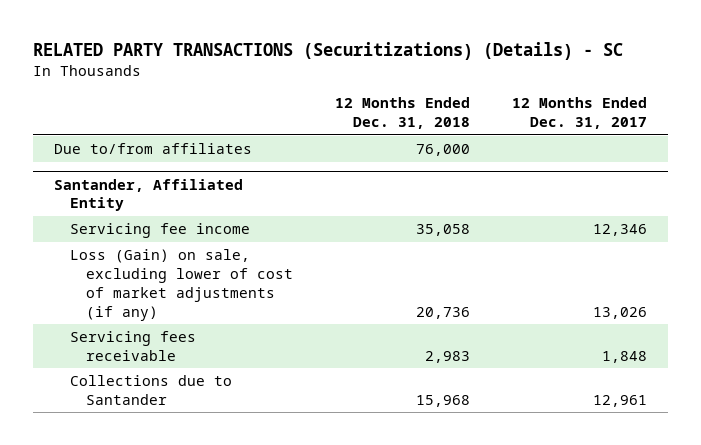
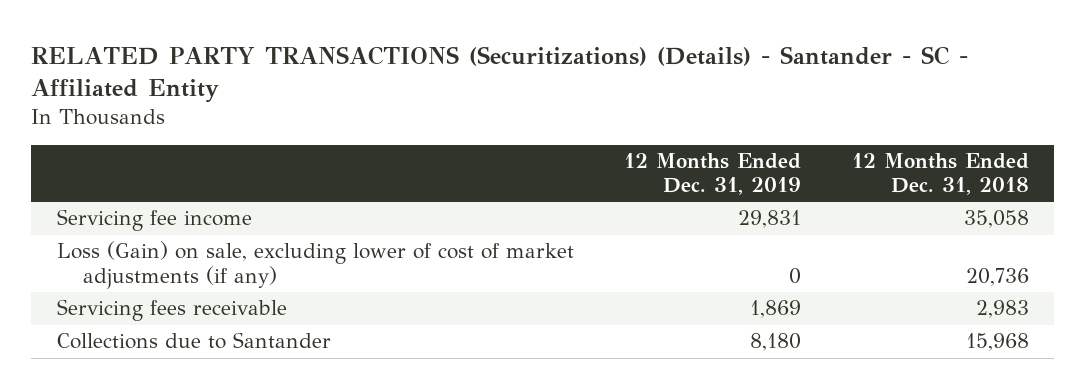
[33,41,624,60] RELATED PARTY TRANSACTIONS (Securitizations) (Details) - SC -> [31,45,969,103] RELATED PARTY TRANSACTIONS (Securitizations) (Details) - Santander - SC - Affiliated Entity
[512,97,648,130] 12 Months Ended Dec. 31, 2017 -> none
none -> [624,153,802,196] 12 Months Ended Dec. 31, 2019
[54,143,253,155] Due to/from affiliates -> none
[54,178,244,212] Santander, Affiliated Entity -> none

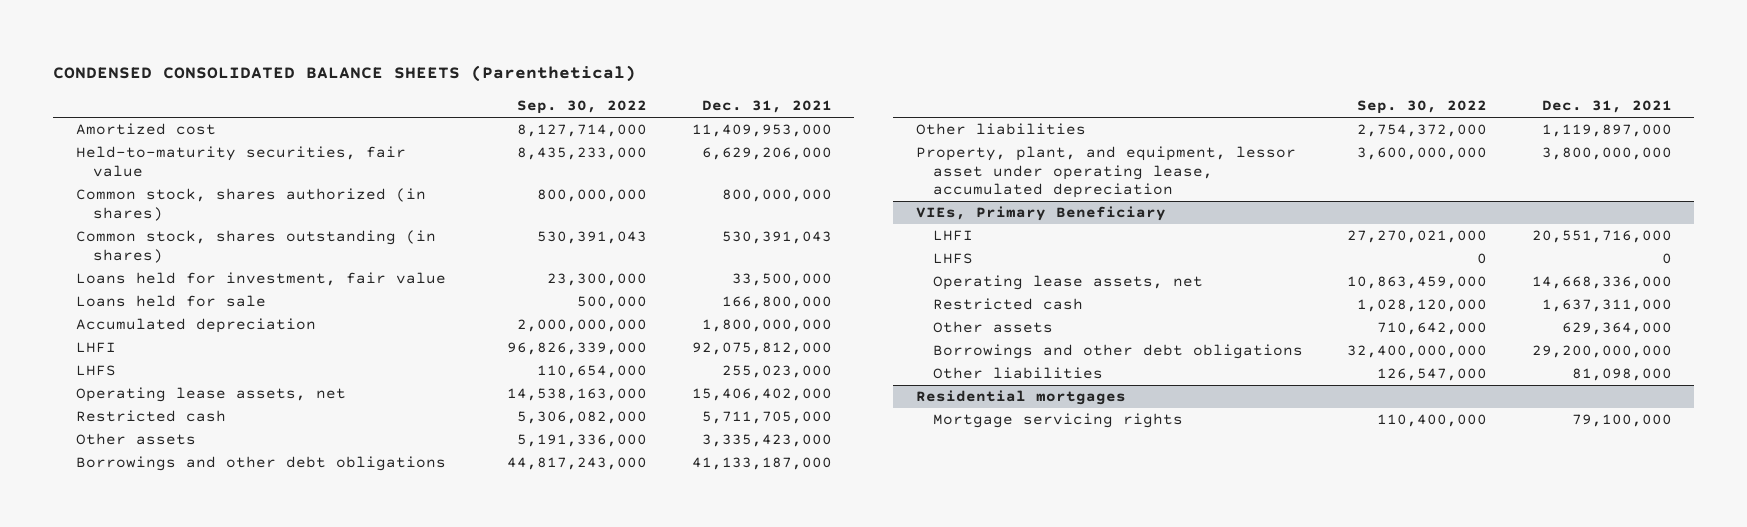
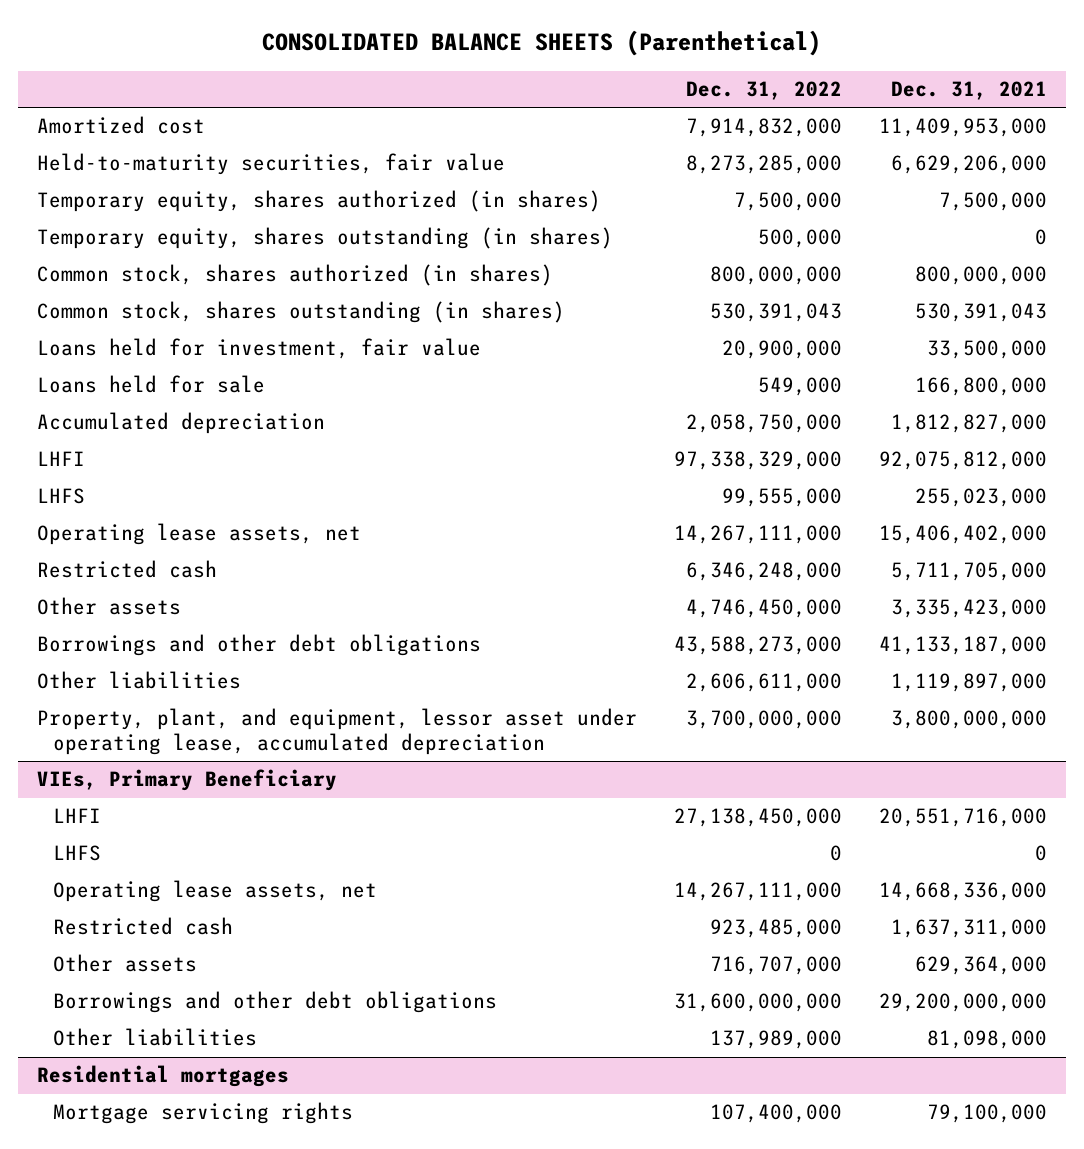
[53,64,637,82] CONDENSED CONSOLIDATED BALANCE SHEETS (Parenthetical) -> [262,30,822,57] CONSOLIDATED BALANCE SHEETS (Parenthetical)
[517,100,648,115] Sep. 30, 2022 -> none
none -> [686,81,843,101] Dec. 31, 2022
none -> [36,190,601,213] Temporary equity, shares authorized (in shares)
none -> [36,227,613,250] Temporary equity, shares outstanding (in shares)
[701,319,832,333] 1,800,000,000 -> [891,414,1048,434] 1,812,827,000

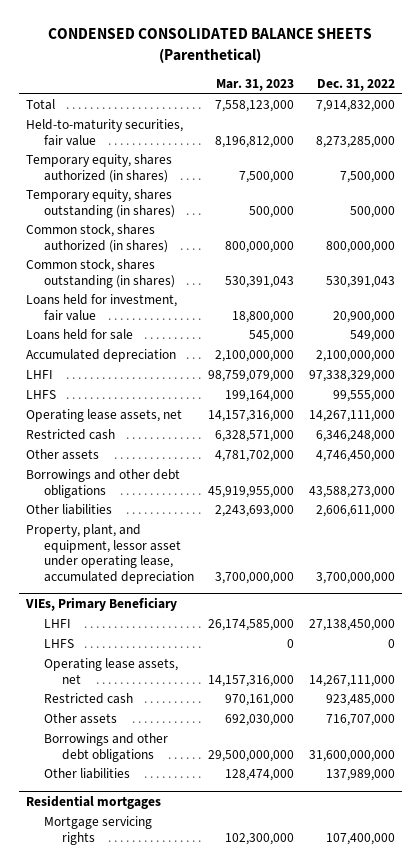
[262,30,822,57] CONSOLIDATED BALANCE SHEETS (Parenthetical) -> [48,28,373,64] CONDENSED CONSOLIDATED BALANCE SHEETS (Parenthetical)
[891,81,1048,101] Dec. 31, 2021 -> none
none -> [216,78,295,91] Mar. 31, 2023
[36,116,205,135] Amortized cost -> [25,99,55,111] Total
[686,414,843,434] 2,058,750,000 -> [315,350,395,363] 2,100,000,000

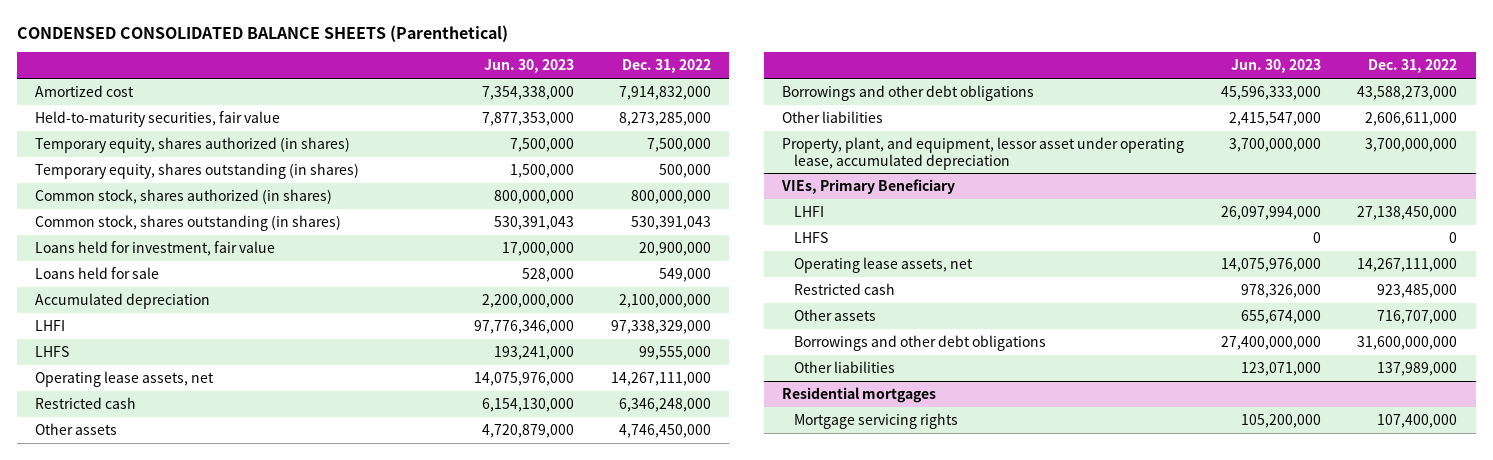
[216,78,295,91] Mar. 31, 2023 -> none
none -> [484,59,575,74] Jun. 30, 2023
[25,99,55,111] Total -> [35,84,135,97] Amortized cost

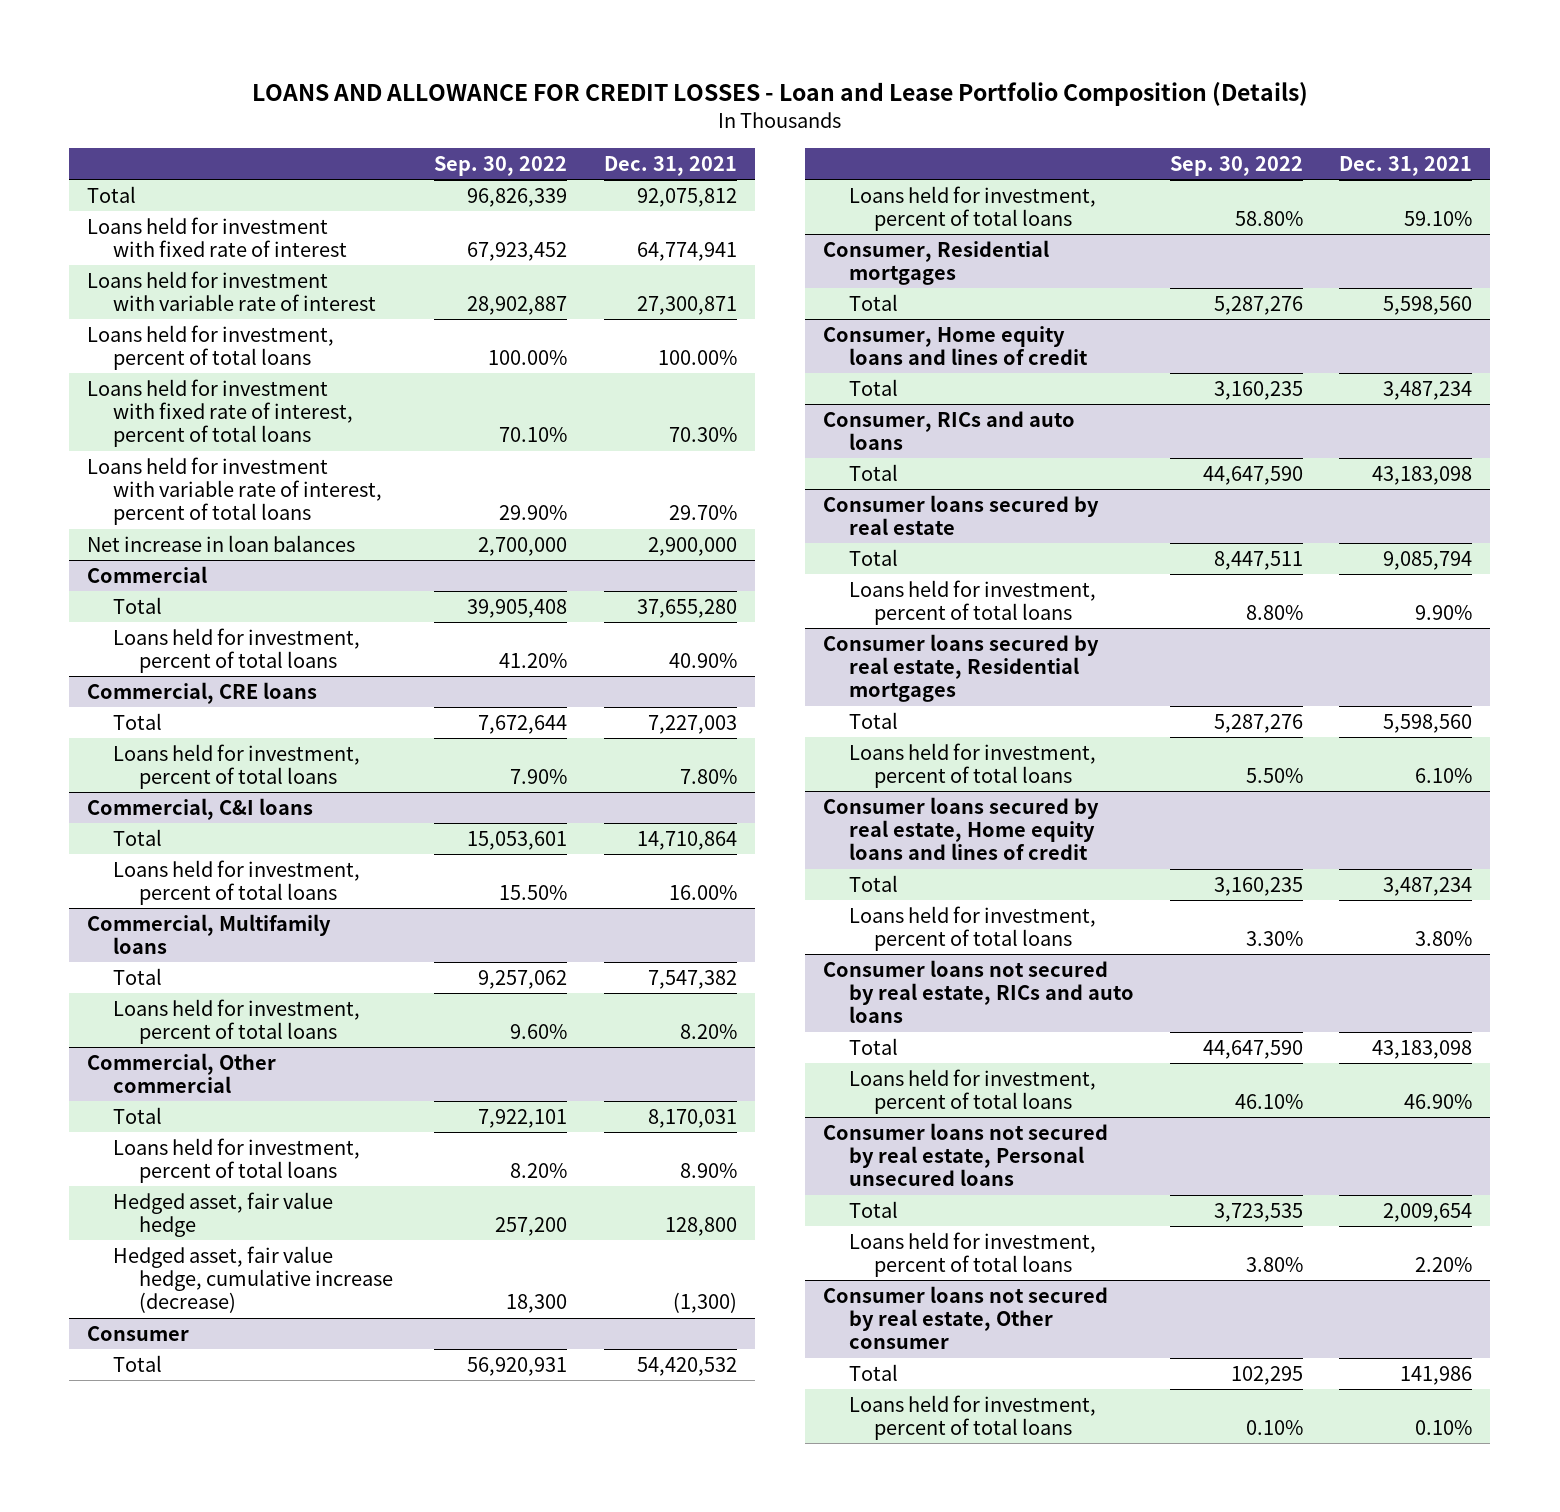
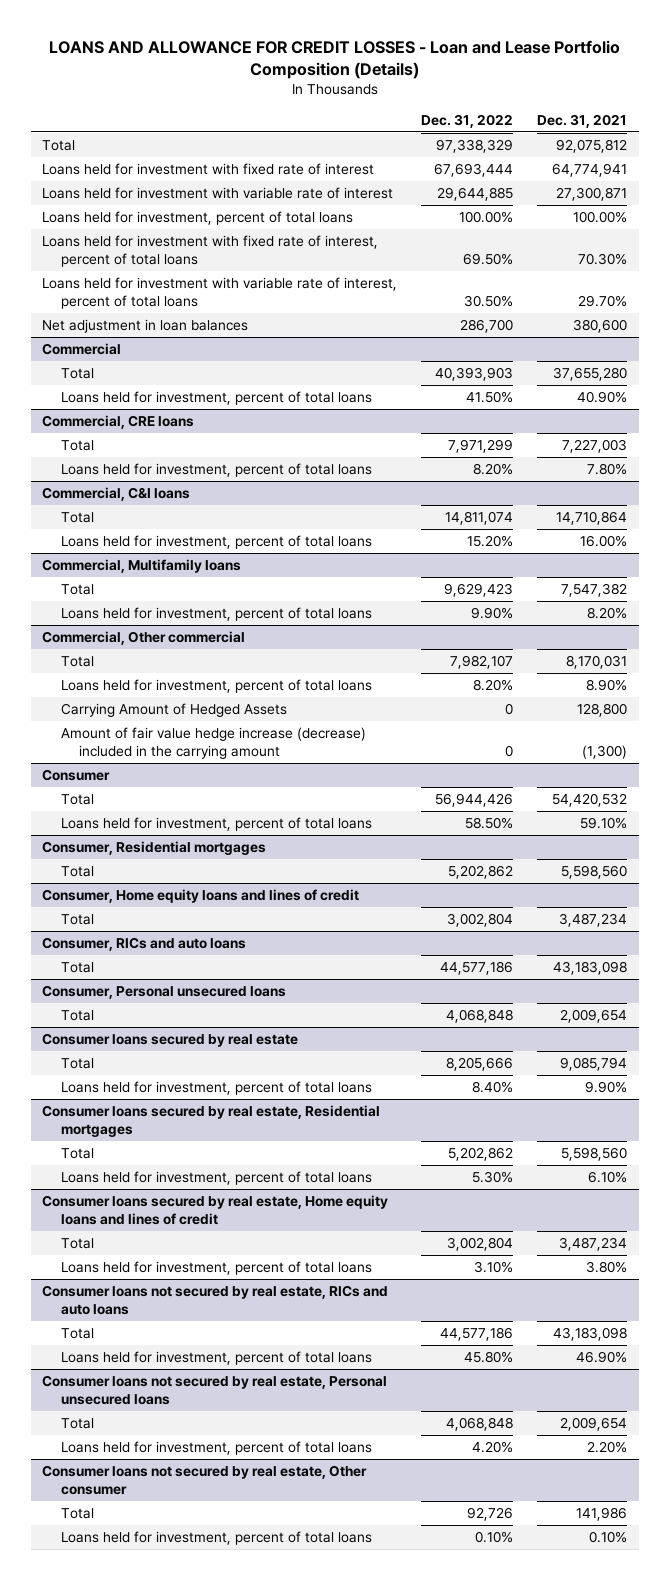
[434,155,568,176] Sep. 30, 2022 -> none
none -> [421,114,514,129] Dec. 31, 2022
[87,534,356,552] Net increase in loan balances -> [42,318,249,333] Net adjustment in loan balances
[647,536,737,556] 2,900,000 -> [573,318,628,333] 380,600
[113,1191,334,1238] Hedged asset, fair value hedge -> [60,702,287,717] Carrying Amount of Hedged Assets
[113,1245,393,1314] Hedged asset, fair value hedge, cumulative increase (decrease) -> [60,726,366,760] Amount of fair value hedge increase (decrease) included in the carrying amount
none -> [42,984,287,999] Consumer, Personal unsecured loans
none -> [60,1009,94,1021] Total

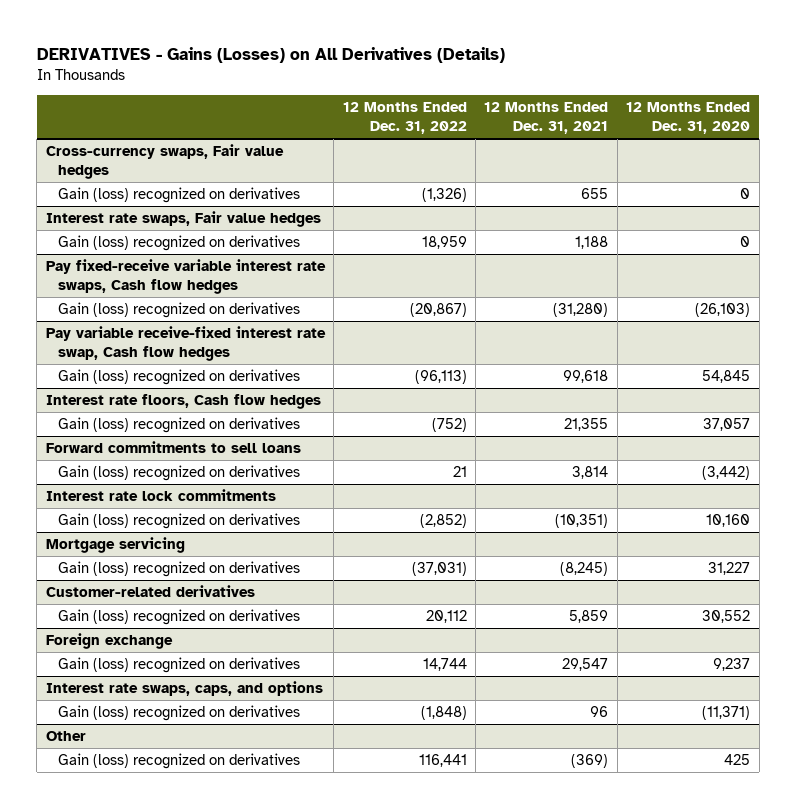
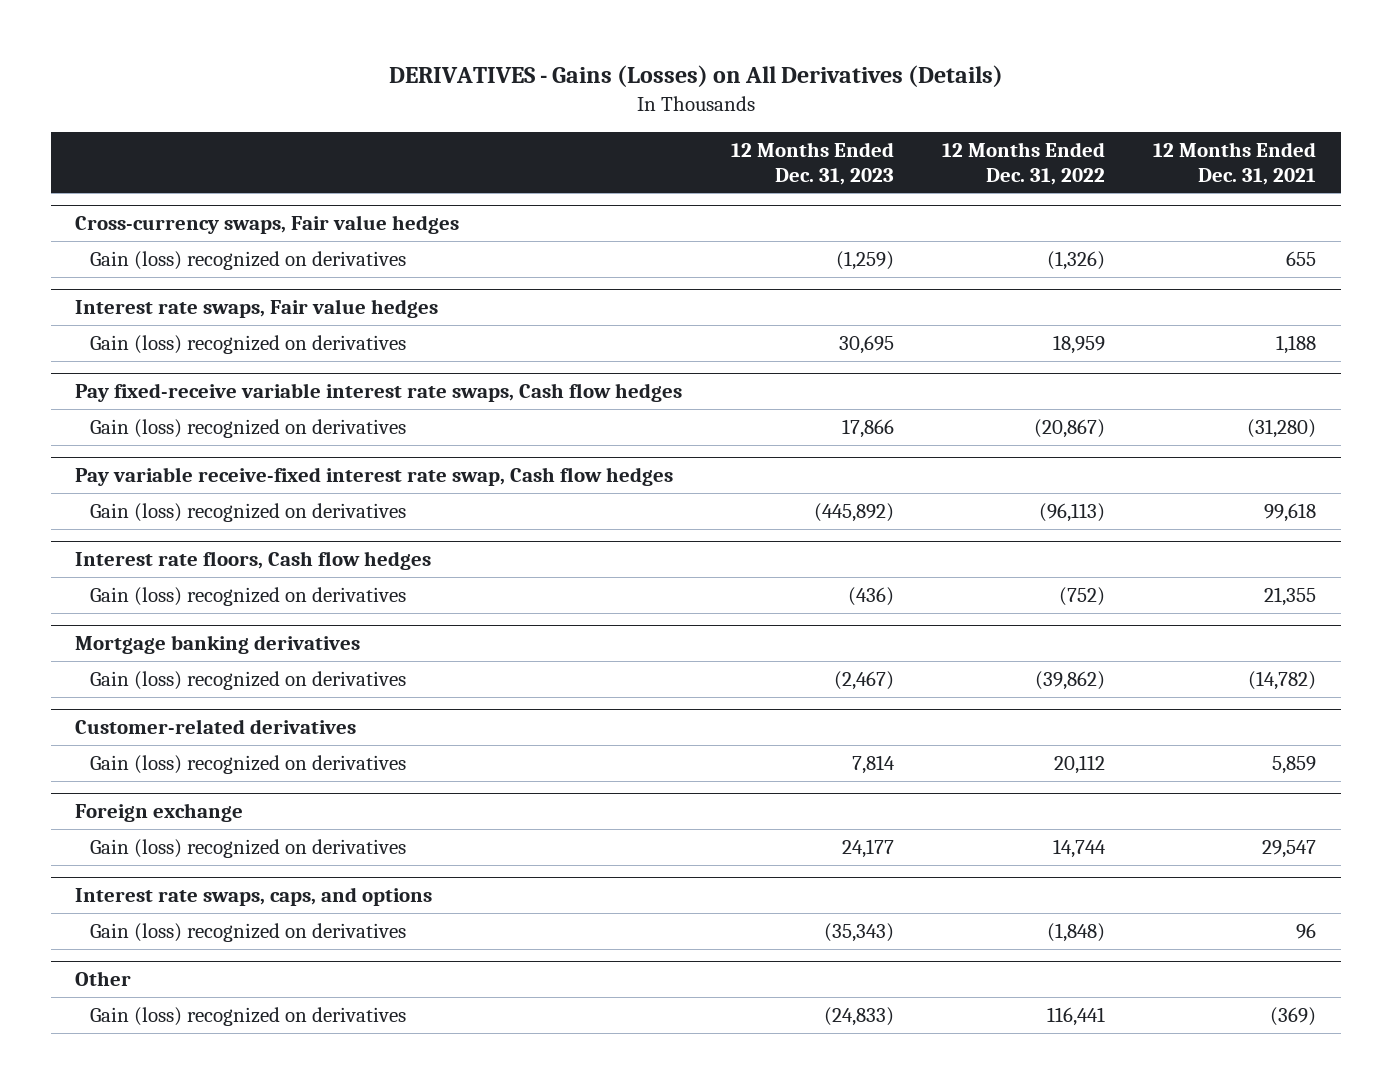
[626,102,751,135] 12 Months Ended Dec. 31, 2020 -> none
none -> [730,141,894,185] 12 Months Ended Dec. 31, 2023
[45,441,301,454] Forward commitments to sell loans -> none
[45,489,276,502] Interest rate lock commitments -> none
[58,513,301,530] Gain (loss) recognized on derivatives -> none
[45,537,185,554] Mortgage servicing -> none
[58,561,301,578] Gain (loss) recognized on derivatives -> none
none -> [75,635,361,655] Mortgage banking derivatives
[452,466,467,478] 21 -> [1034,671,1105,691] (39,862)
[572,466,609,480] 3,814 -> [1248,671,1317,691] (14,782)

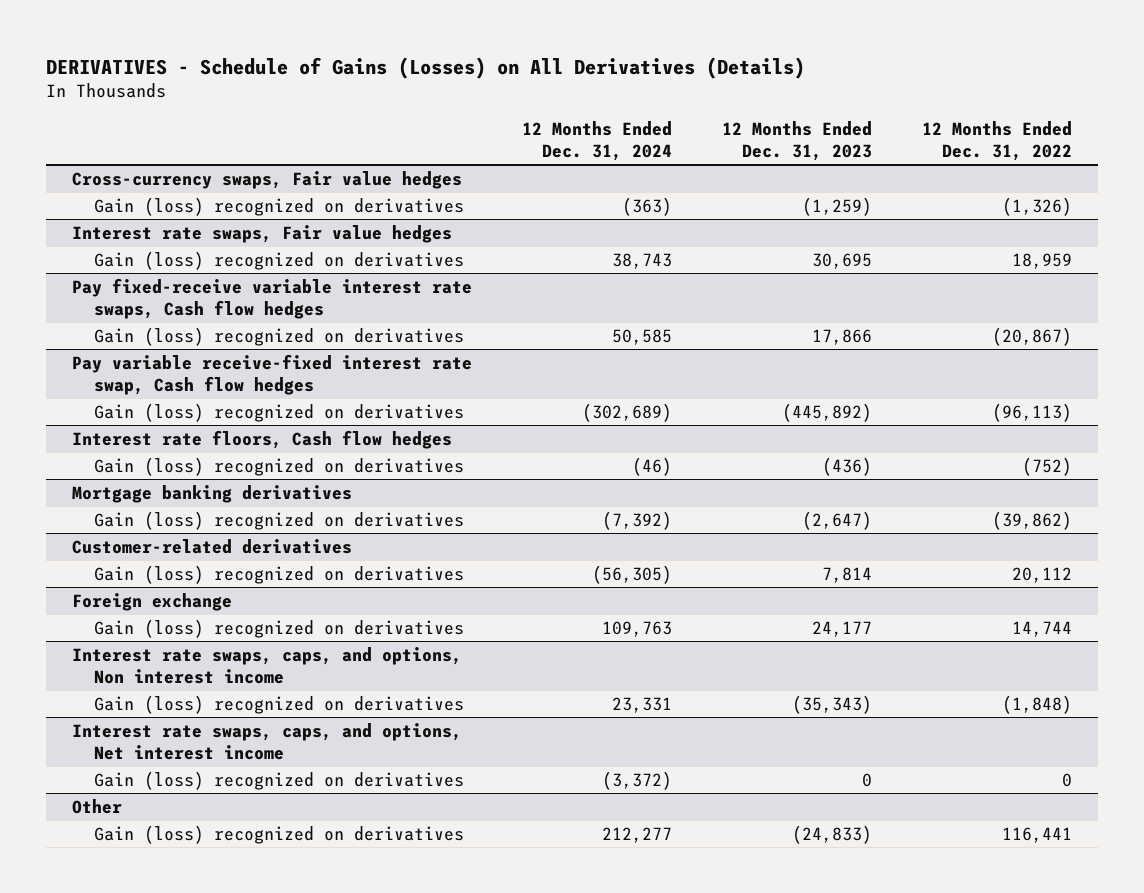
[388,65,1003,88] DERIVATIVES - Gains (Losses) on All Derivatives (Details) -> [46,56,806,79] DERIVATIVES - Schedule of Gains (Losses) on All Derivatives (Details)
[1153,141,1317,185] 12 Months Ended Dec. 31, 2021 -> none
none -> [521,120,672,161] 12 Months Ended Dec. 31, 2024
[833,671,894,691] (2,467) -> [802,510,873,530] (2,647)
[75,887,433,907] Interest rate swaps, caps, and options -> [71,646,462,684] Interest rate swaps, caps, and options, Non interest income
none -> [71,722,462,760] Interest rate swaps, caps, and options, Net interest income
none -> [93,770,464,790] Gain (loss) recognized on derivatives

